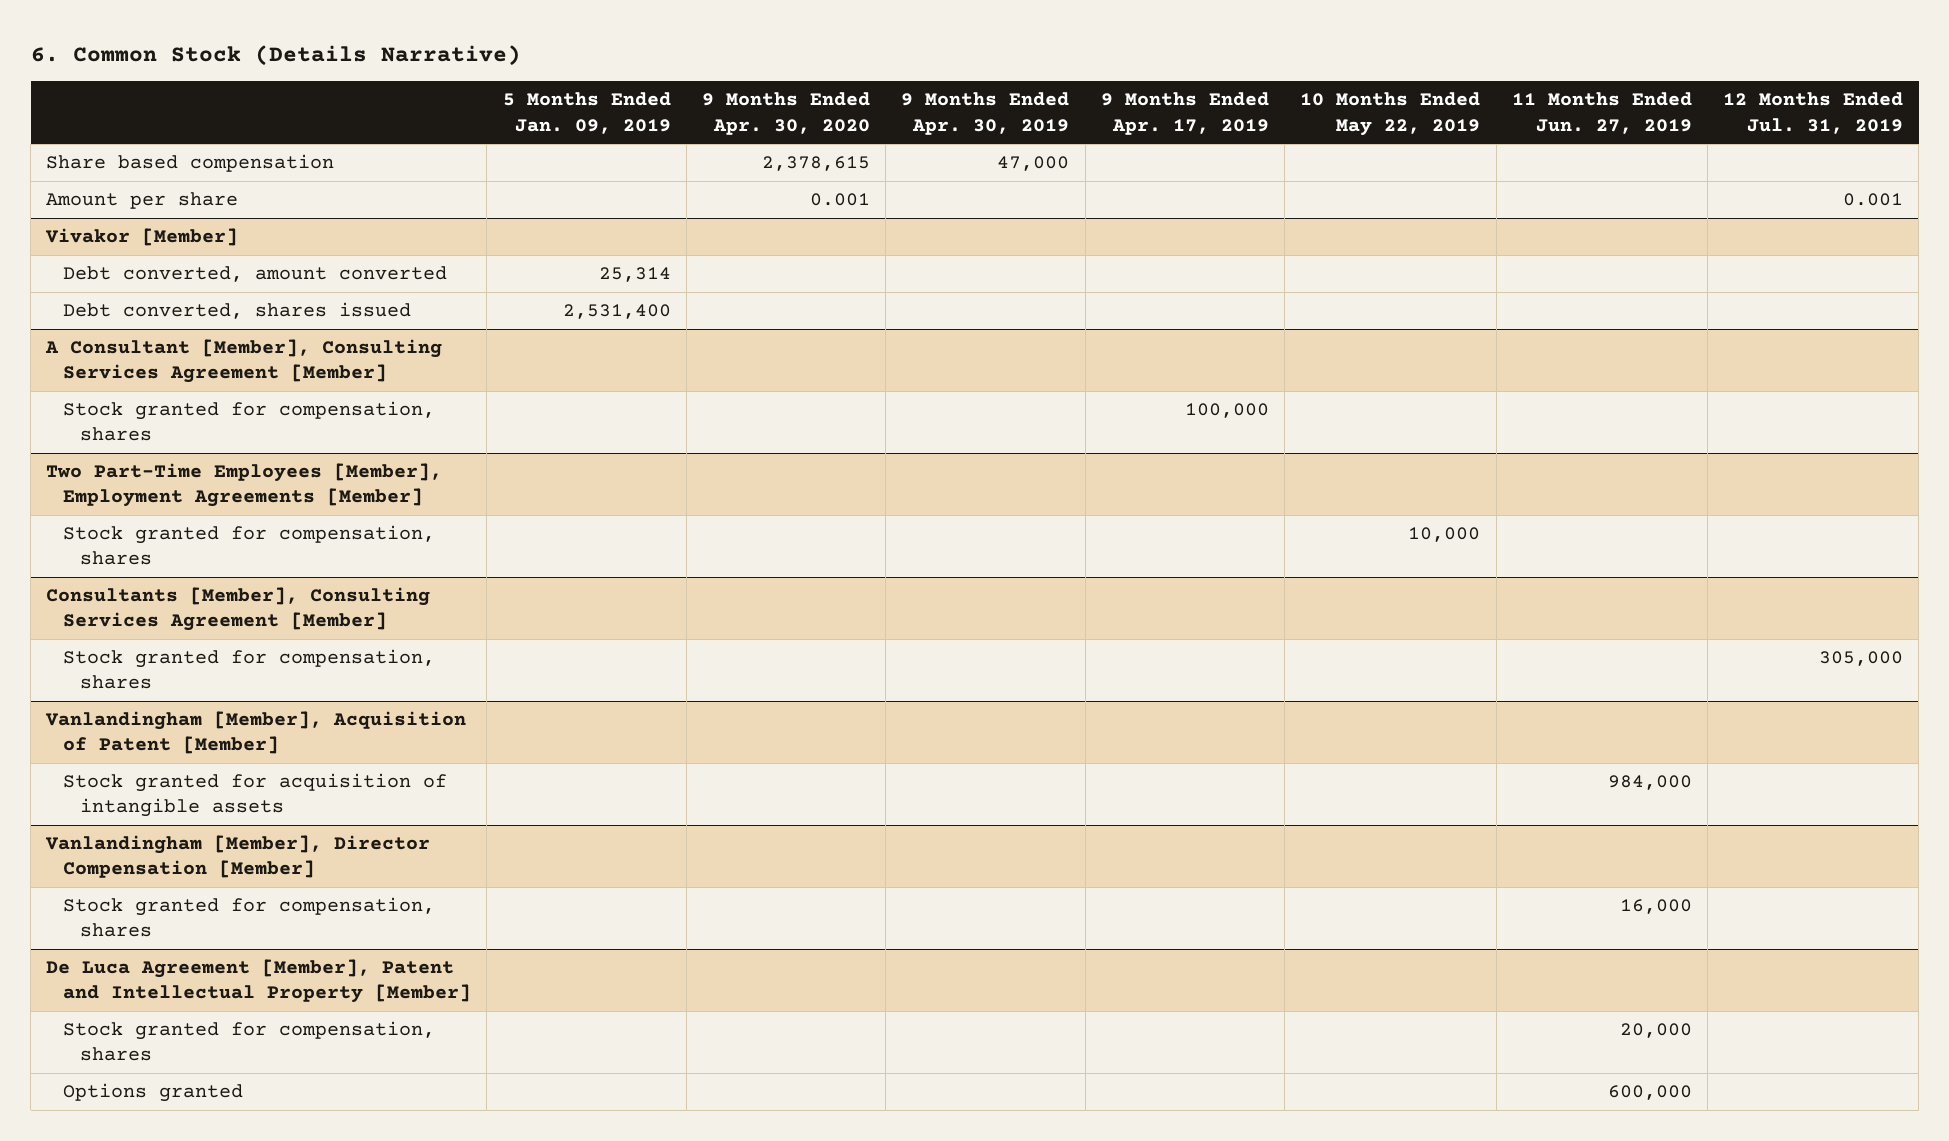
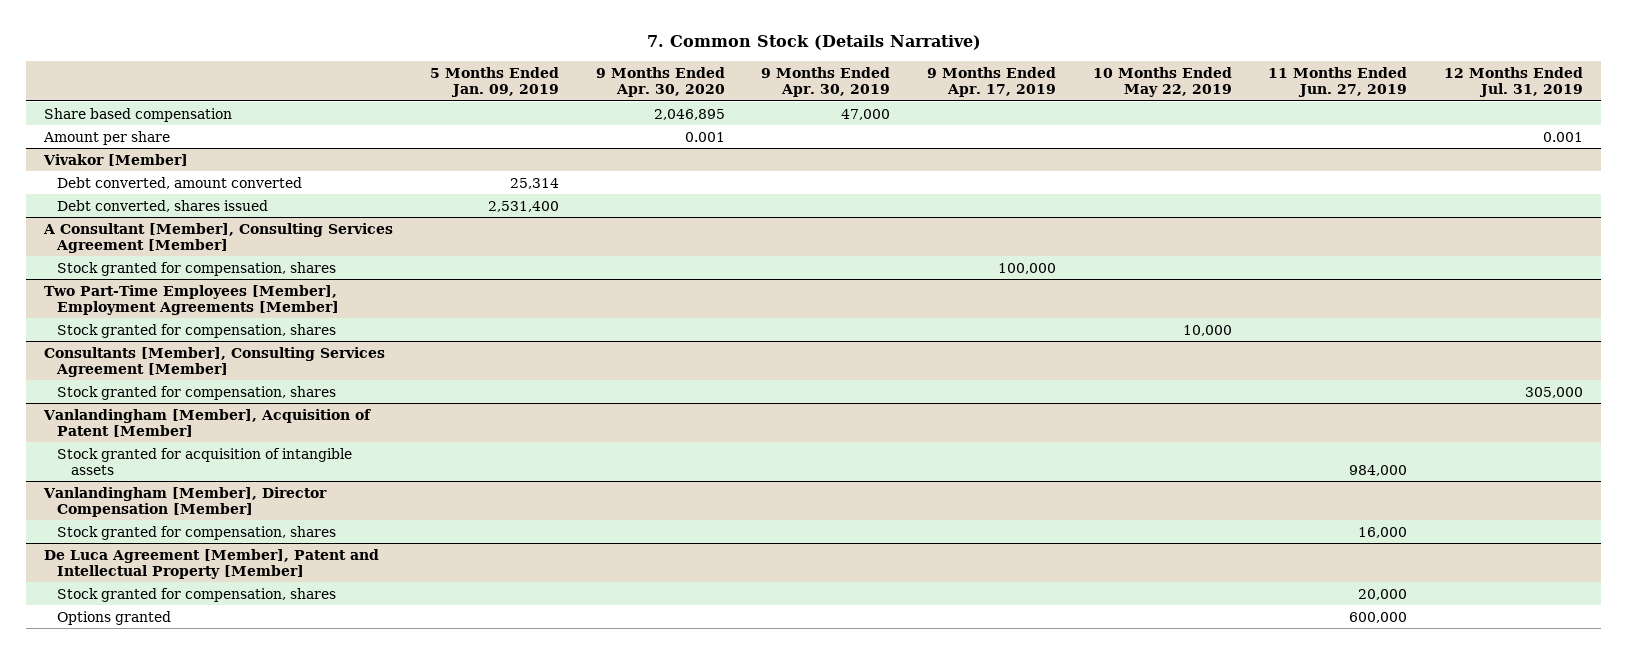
[30,45,521,67] 6. Common Stock (Details Narrative) -> [646,35,981,51] 7. Common Stock (Details Narrative)
[762,156,871,172] 2,378,615 -> [653,108,725,120] 2,046,895

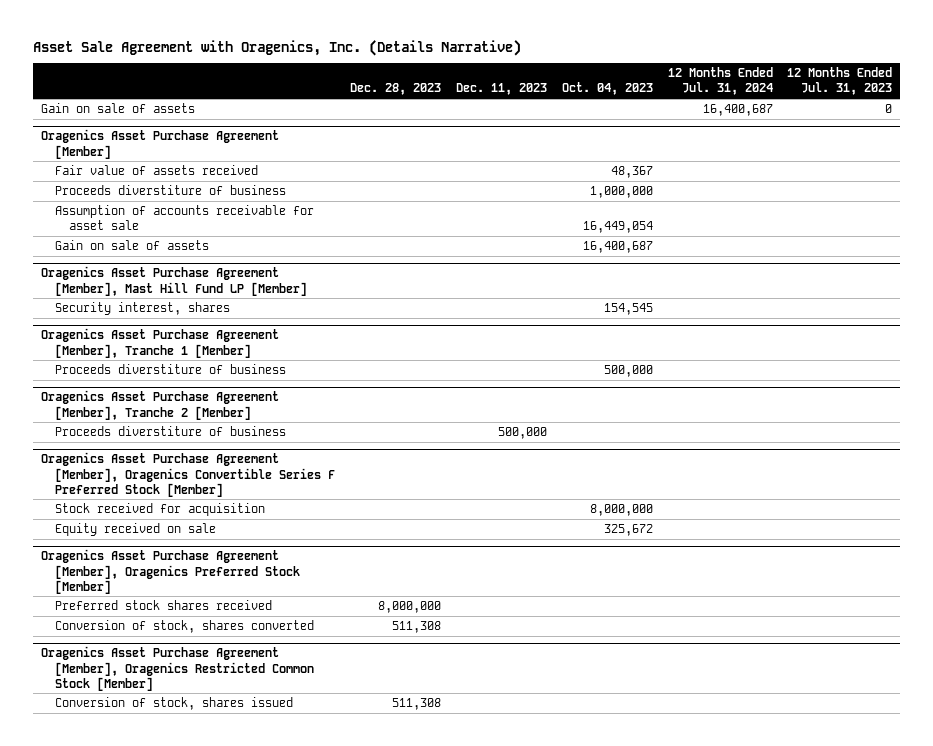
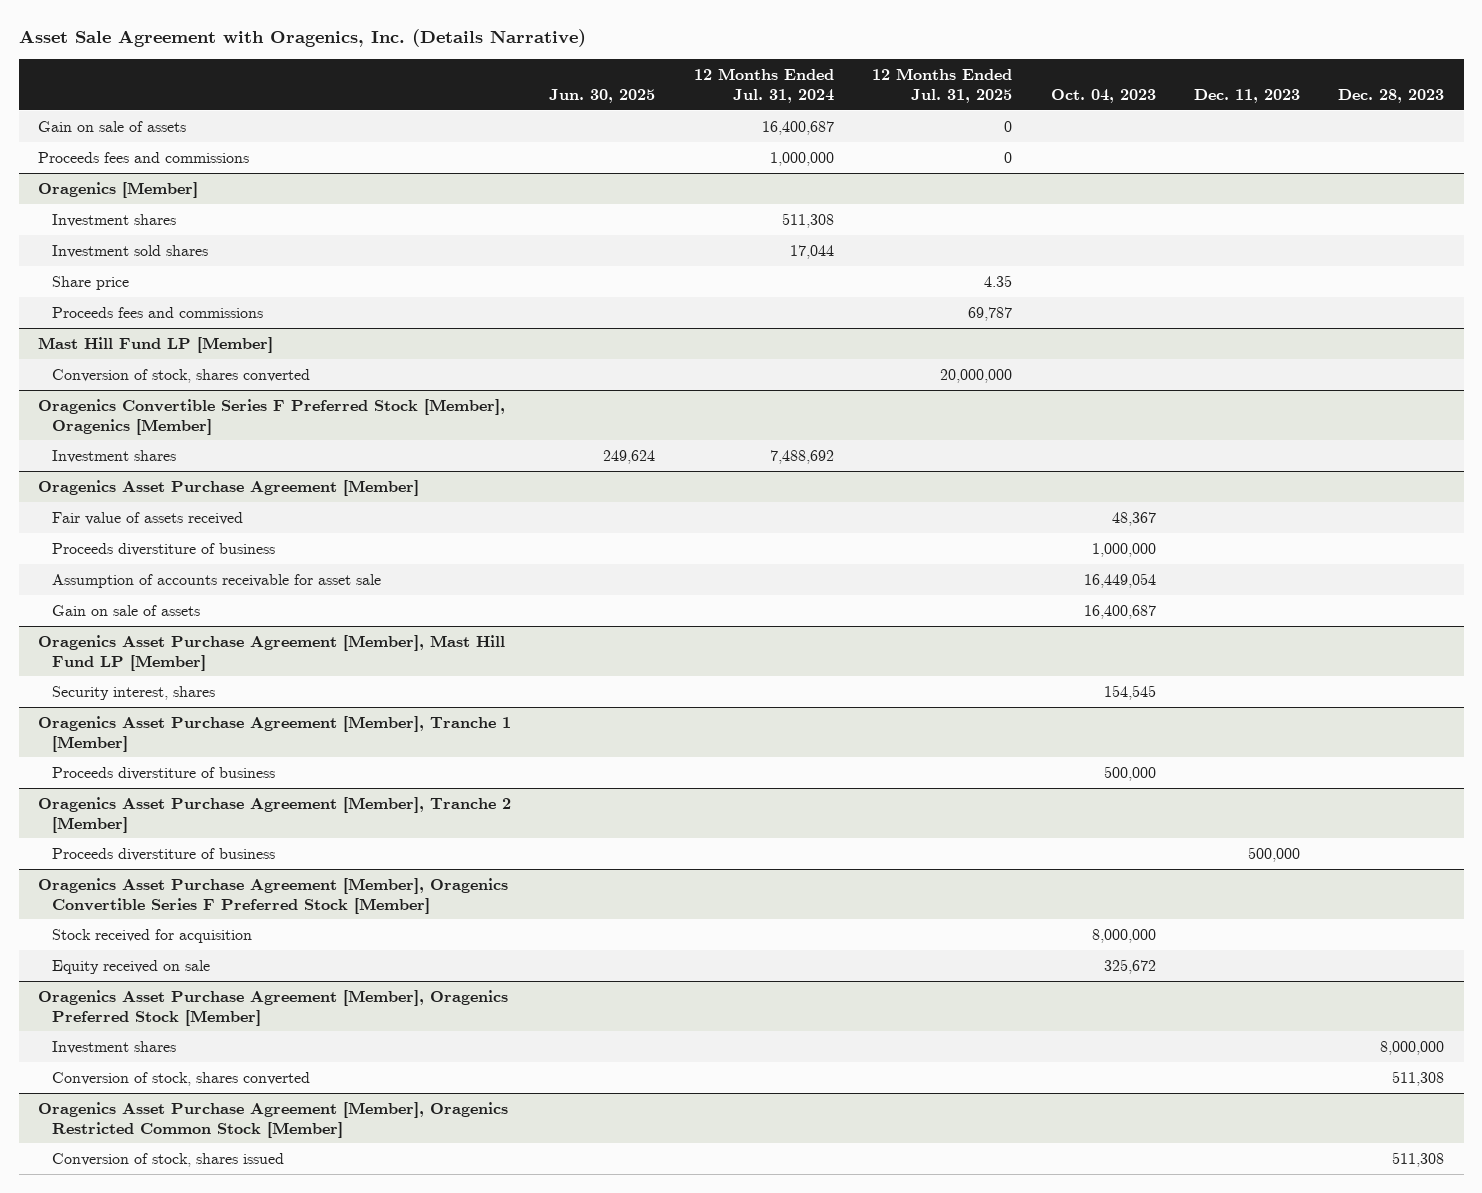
[787,67,893,96] 12 Months Ended Jul. 31, 2023 -> none
none -> [549,88,656,103] Jun. 30, 2025
none -> [872,67,1013,103] 12 Months Ended Jul. 31, 2025
none -> [38,151,250,163] Proceeds fees and commissions
none -> [38,181,199,198] Oragenics [Member]
none -> [51,213,176,227] Investment shares
none -> [51,244,208,258] Investment sold shares
none -> [51,275,129,290] Share price
none -> [51,306,263,318] Proceeds fees and commissions
none -> [38,336,274,353] Mast Hill Fund LP [Member]
none -> [51,368,310,383] Conversion of stock, shares converted
none -> [38,398,506,435] Oragenics Convertible Series F Preferred Stock [Member], Oragenics [Member]
none -> [51,449,176,463] Investment shares
[55,599,273,610] Preferred stock shares received -> [51,1040,176,1054] Investment shares

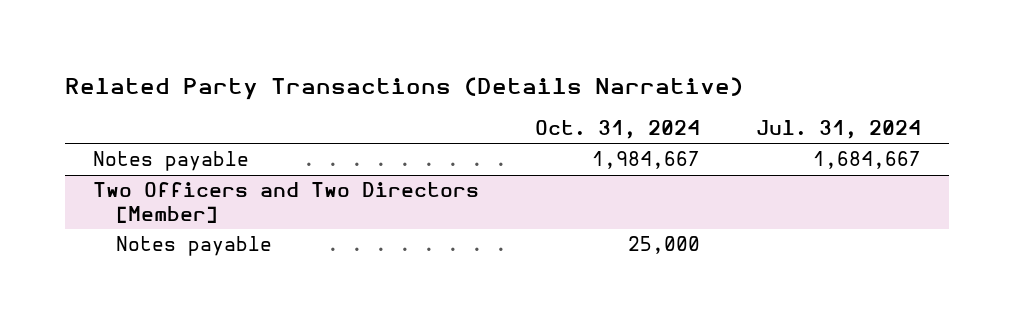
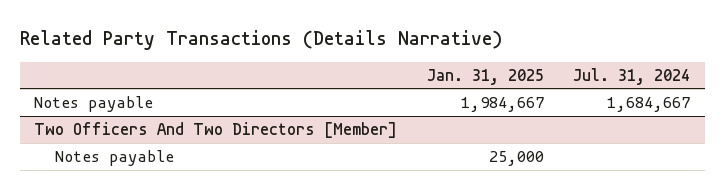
[534,120,700,140] Oct. 31, 2024 -> none
none -> [426,68,544,85] Jan. 31, 2025
[92,182,479,223] Two Officers and Two Directors [Member] -> [34,121,398,138] Two Officers And Two Directors [Member]

